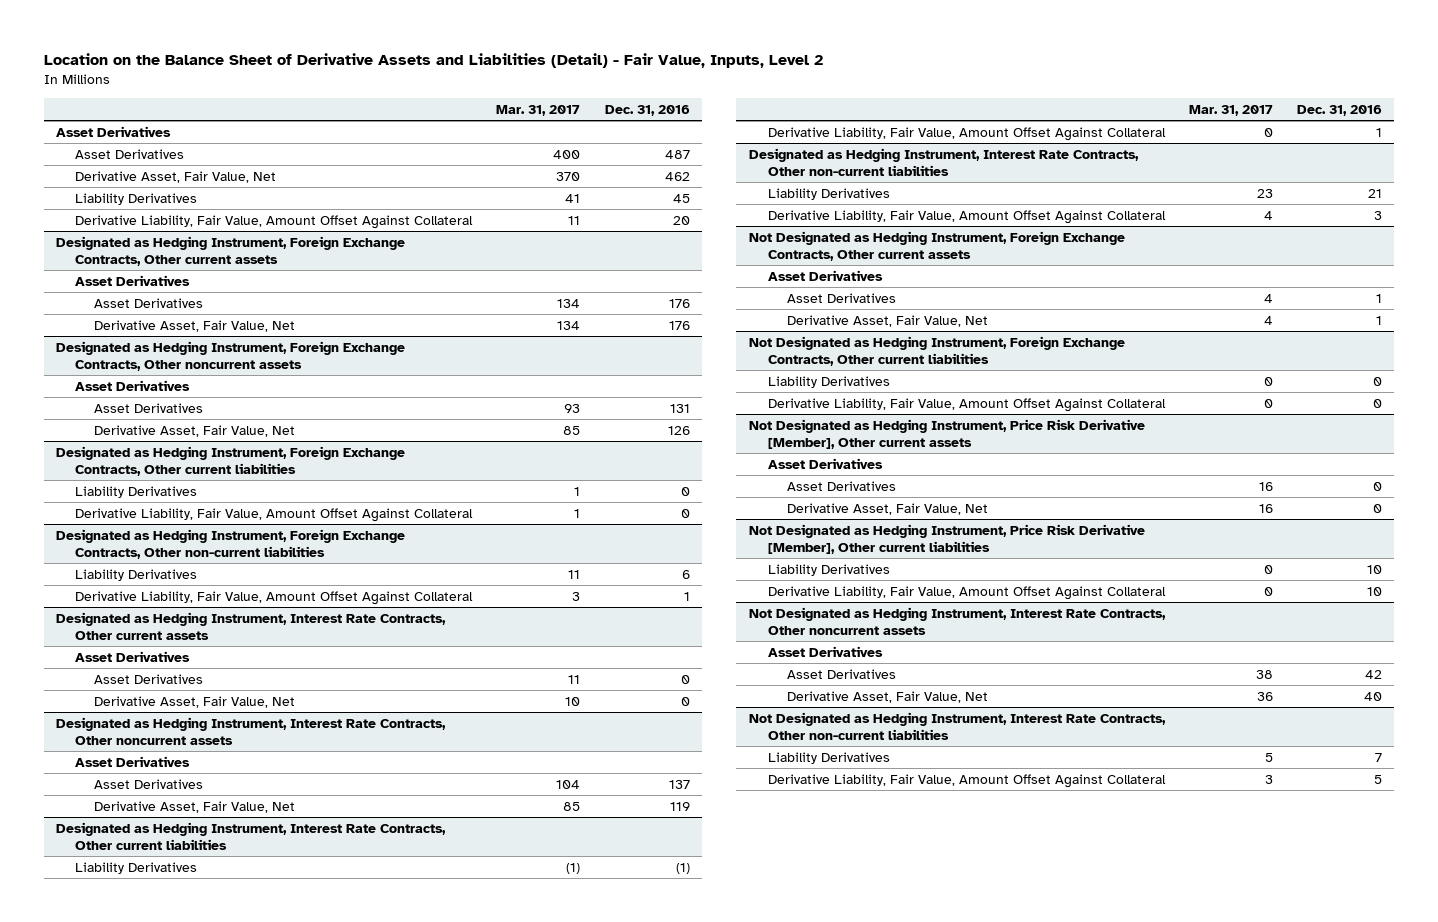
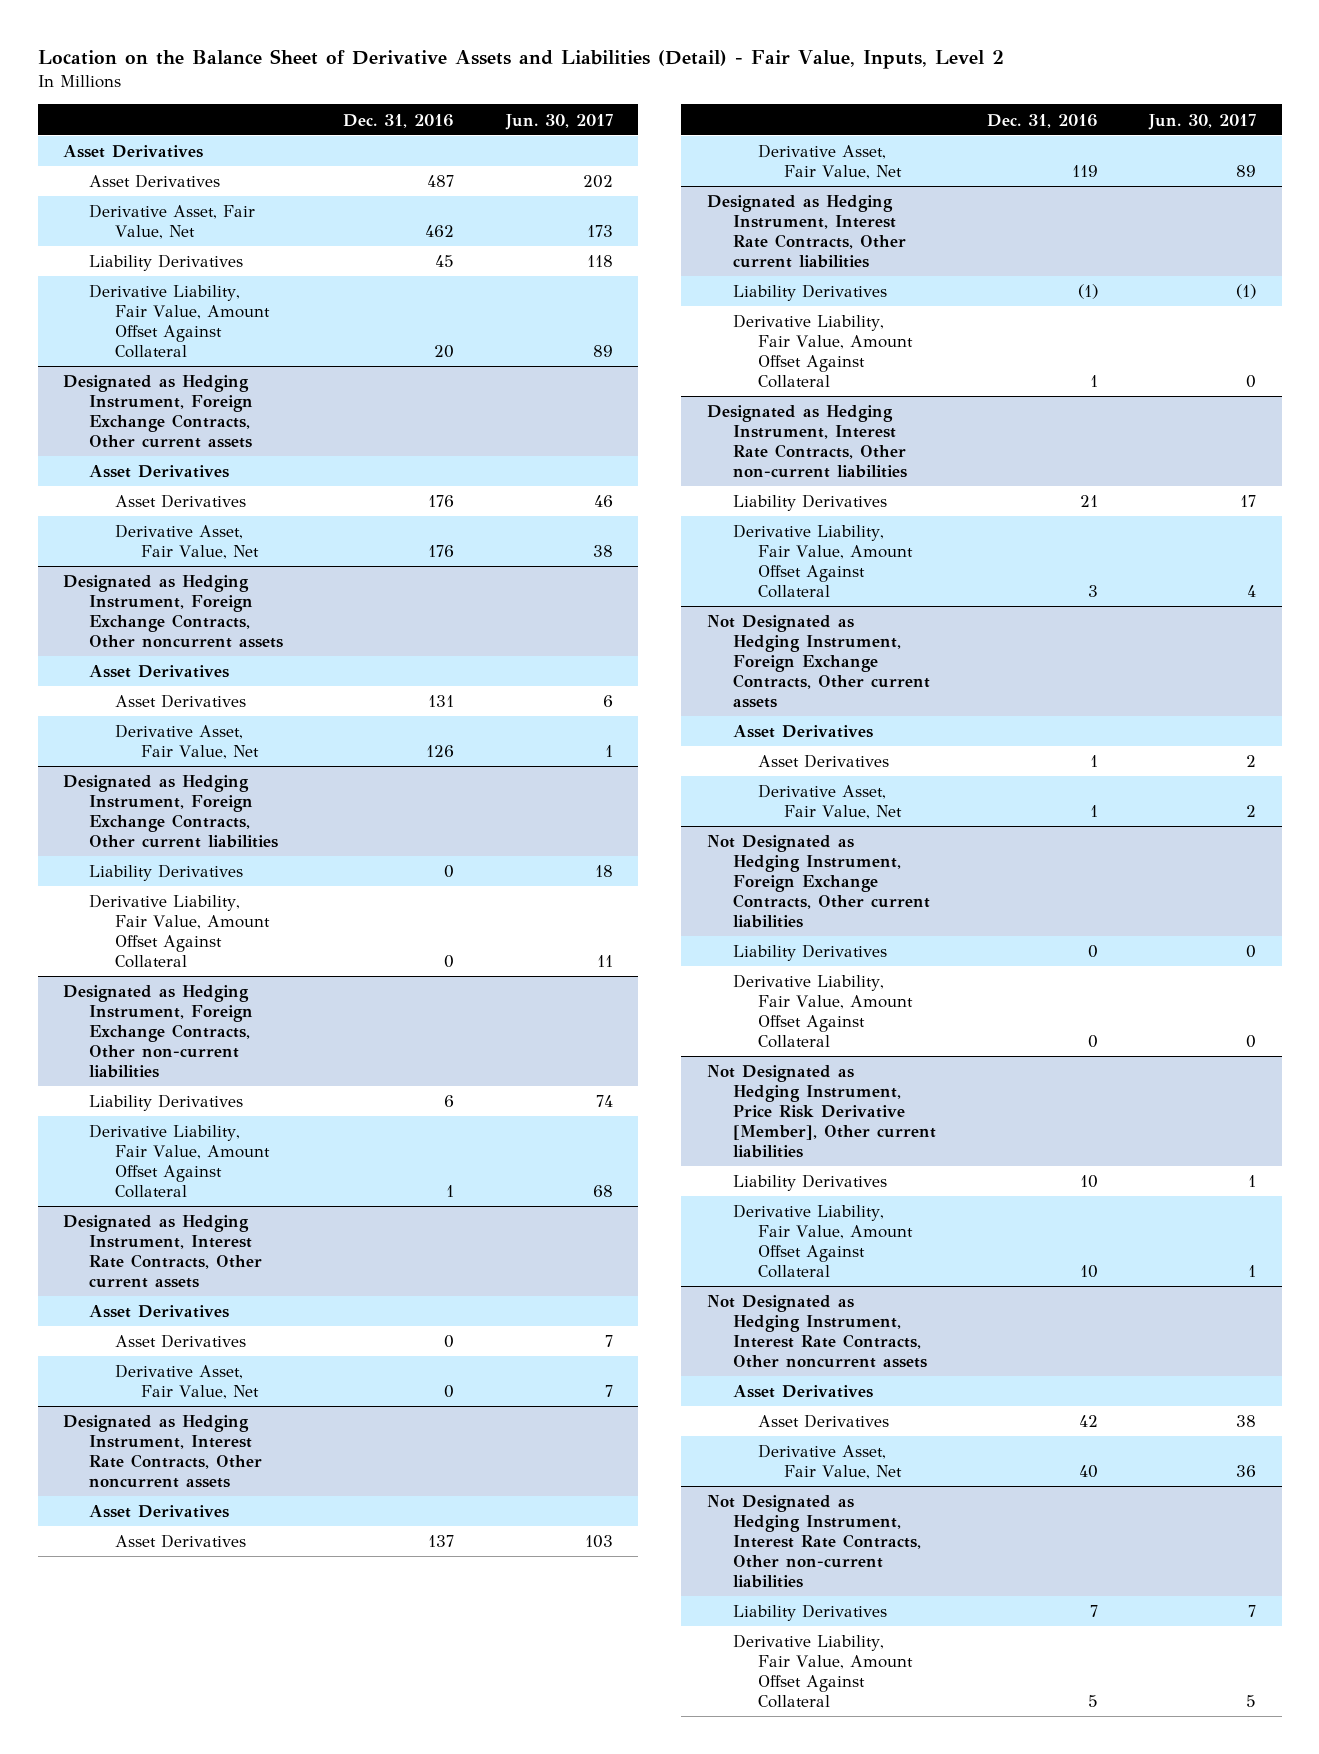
[496,104,581,116] Mar. 31, 2017 -> none
none -> [504,113,613,130] Jun. 30, 2017
[748,418,1145,449] Not Designated as Hedging Instrument, Price Risk Derivative [Member], Other current assets -> none
[767,457,883,469] Asset Derivatives -> none
[786,480,896,491] Asset Derivatives -> none
[786,502,988,515] Derivative Asset, Fair Value, Net -> none

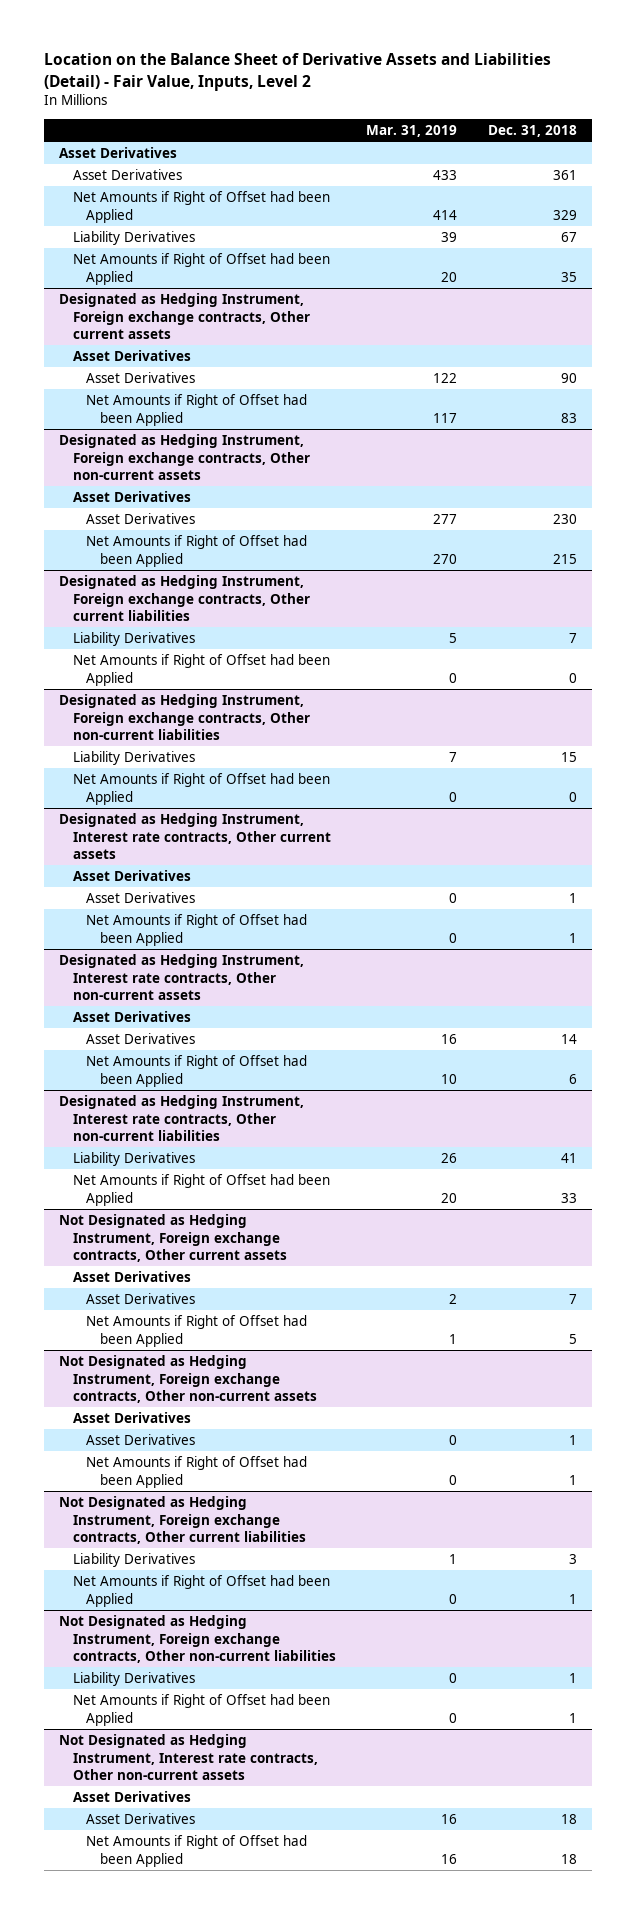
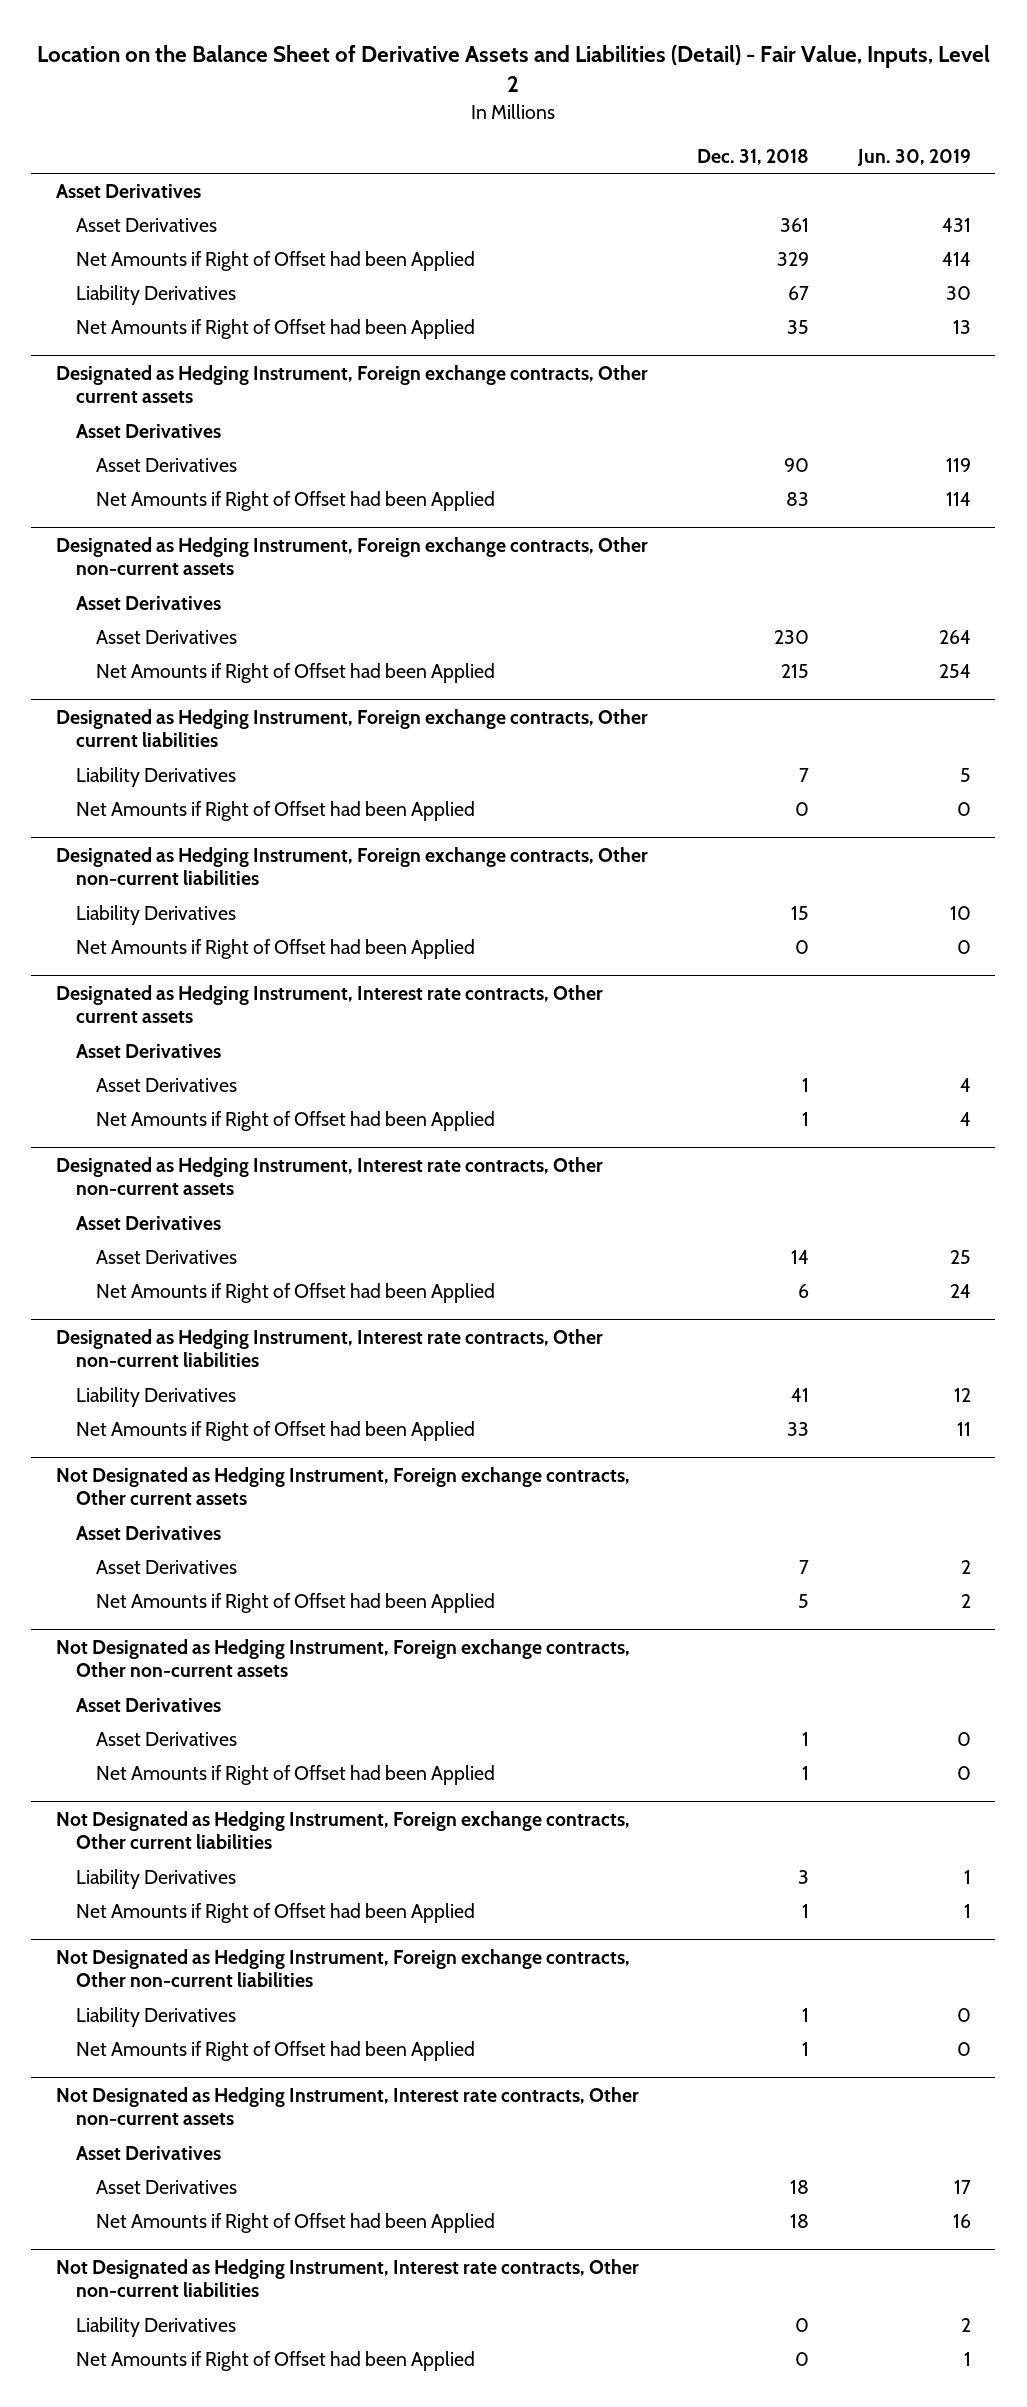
[366,125,458,138] Mar. 31, 2019 -> none
none -> [856,148,971,166] Jun. 30, 2019
none -> [55,2258,639,2298] Not Designated as Hedging Instrument, Interest rate contracts, Other non-current liabilities
none -> [75,2317,236,2338] Liability Derivatives
none -> [75,2351,475,2372] Net Amounts if Right of Offset had been Applied

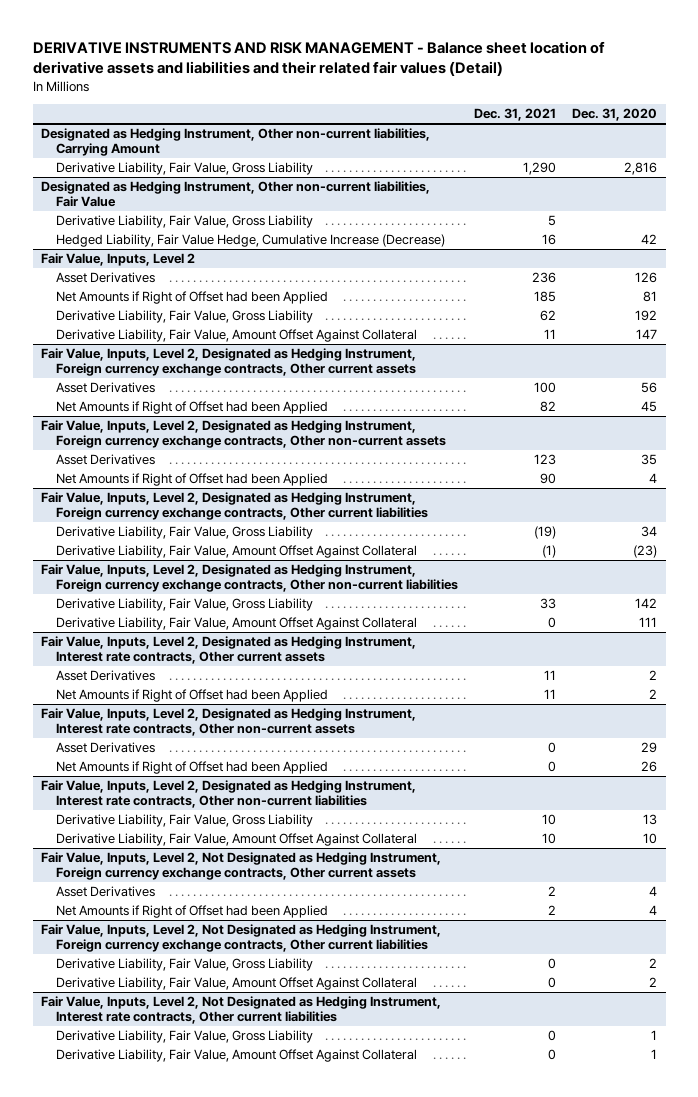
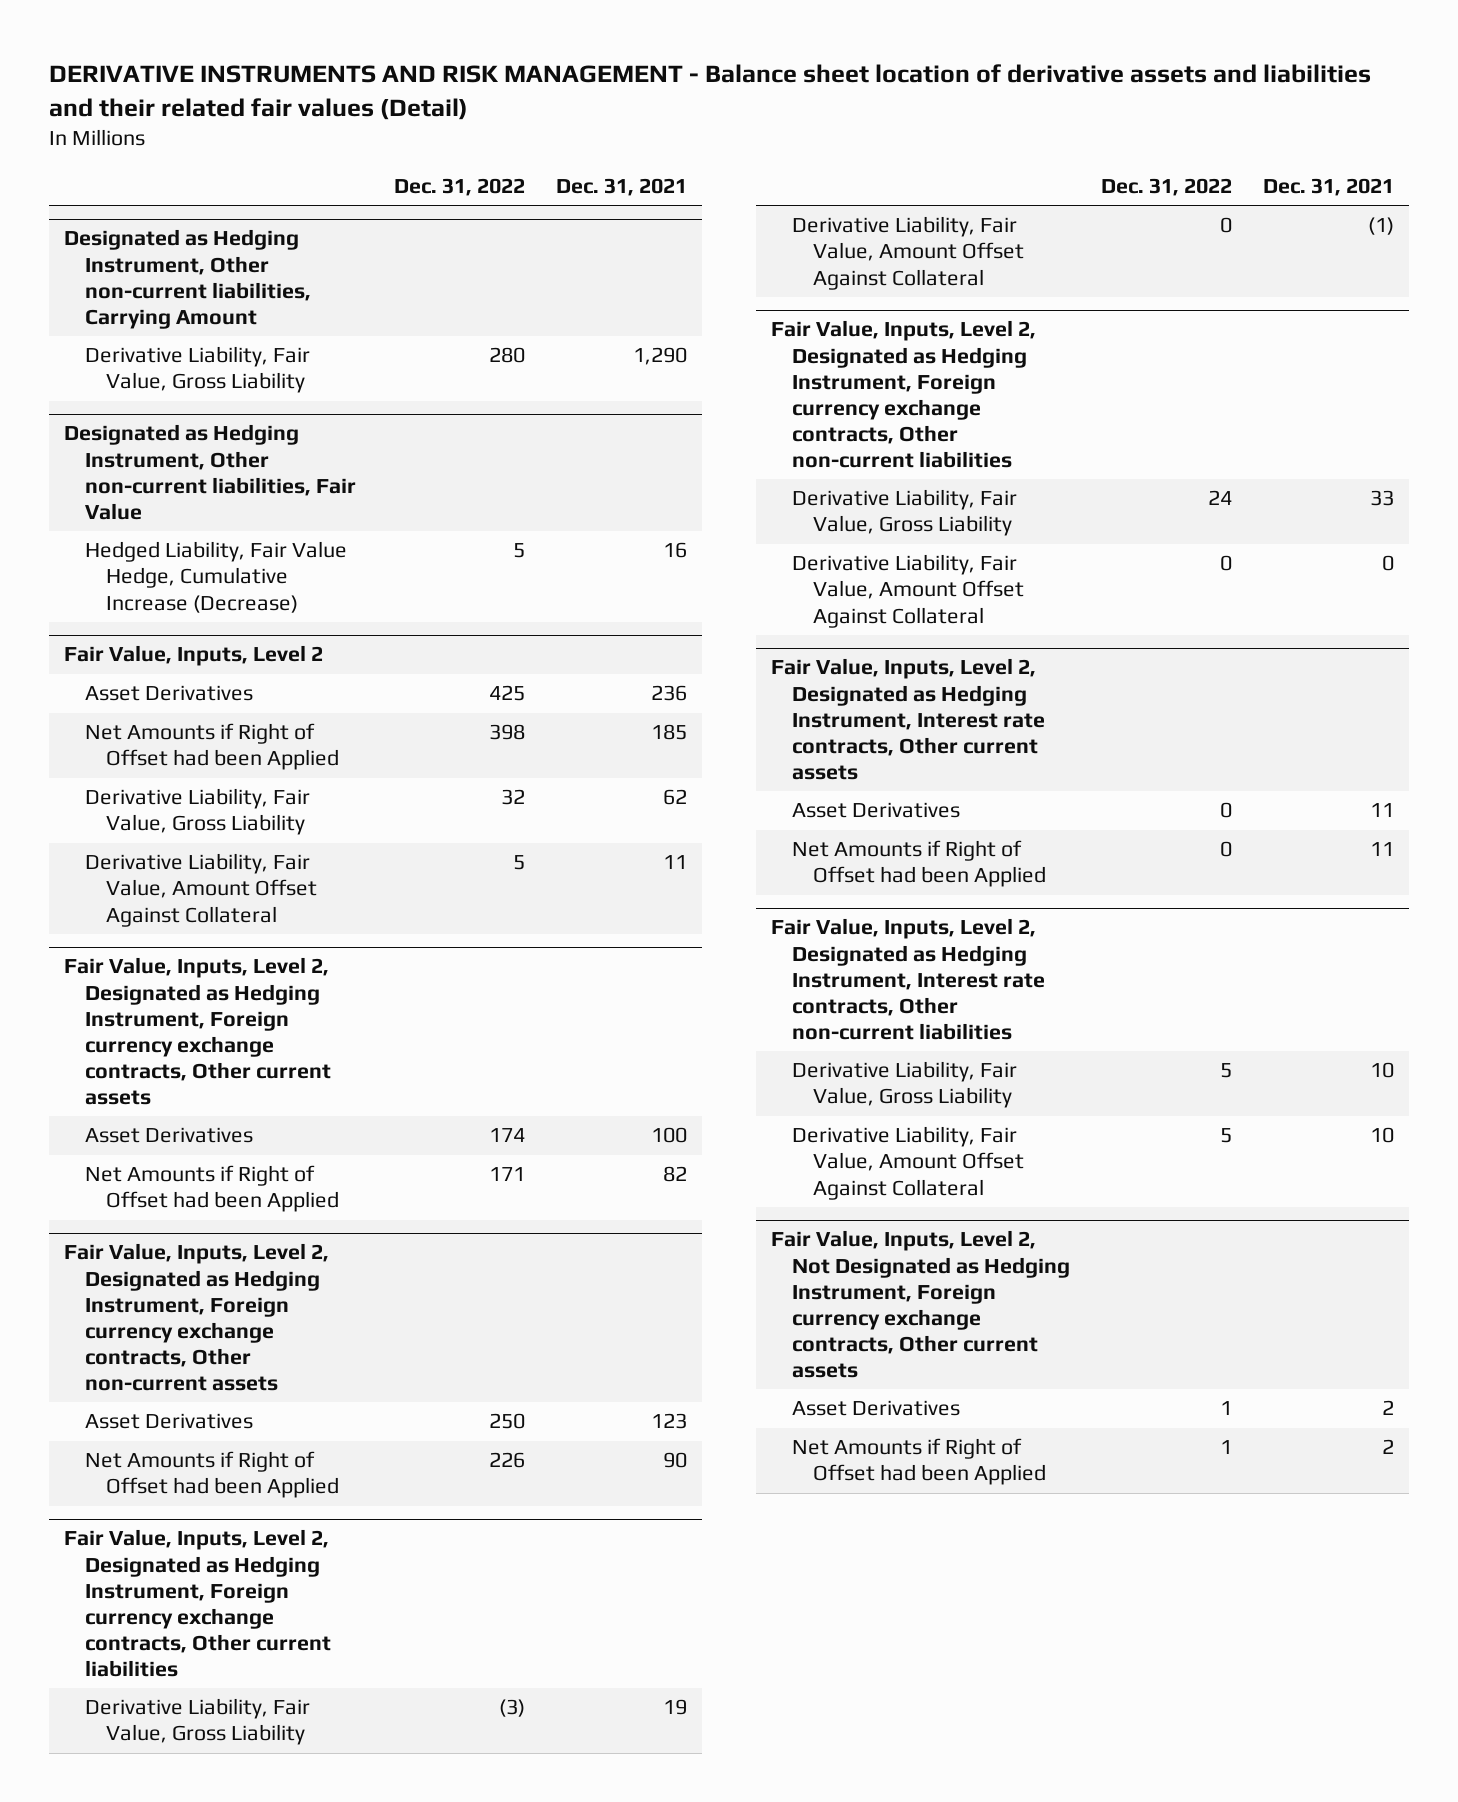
[572,108,658,122] Dec. 31, 2020 -> none
none -> [393,177,525,196] Dec. 31, 2022
[55,215,313,229] Derivative Liability, Fair Value, Gross Liability -> none
[534,526,557,540] (19) -> [662,1699,687,1716] 19
[40,708,416,737] Fair Value, Inputs, Level 2, Designated as Hedging Instrument, Interest rate contracts, Other non-current assets -> none
[55,742,155,754] Asset Derivatives -> none
[55,761,328,775] Net Amounts if Right of Offset had been Applied -> none
[40,924,441,953] Fair Value, Inputs, Level 2, Not Designated as Hedging Instrument, Foreign currency exchange contracts, Other current liabilities -> none
[55,958,313,972] Derivative Liability, Fair Value, Gross Liability -> none
[55,977,417,991] Derivative Liability, Fair Value, Amount Offset Against Collateral -> none
[40,996,441,1025] Fair Value, Inputs, Level 2, Not Designated as Hedging Instrument, Interest rate contracts, Other current liabilities -> none
[55,1030,313,1044] Derivative Liability, Fair Value, Gross Liability -> none
[55,1049,417,1063] Derivative Liability, Fair Value, Amount Offset Against Collateral -> none

